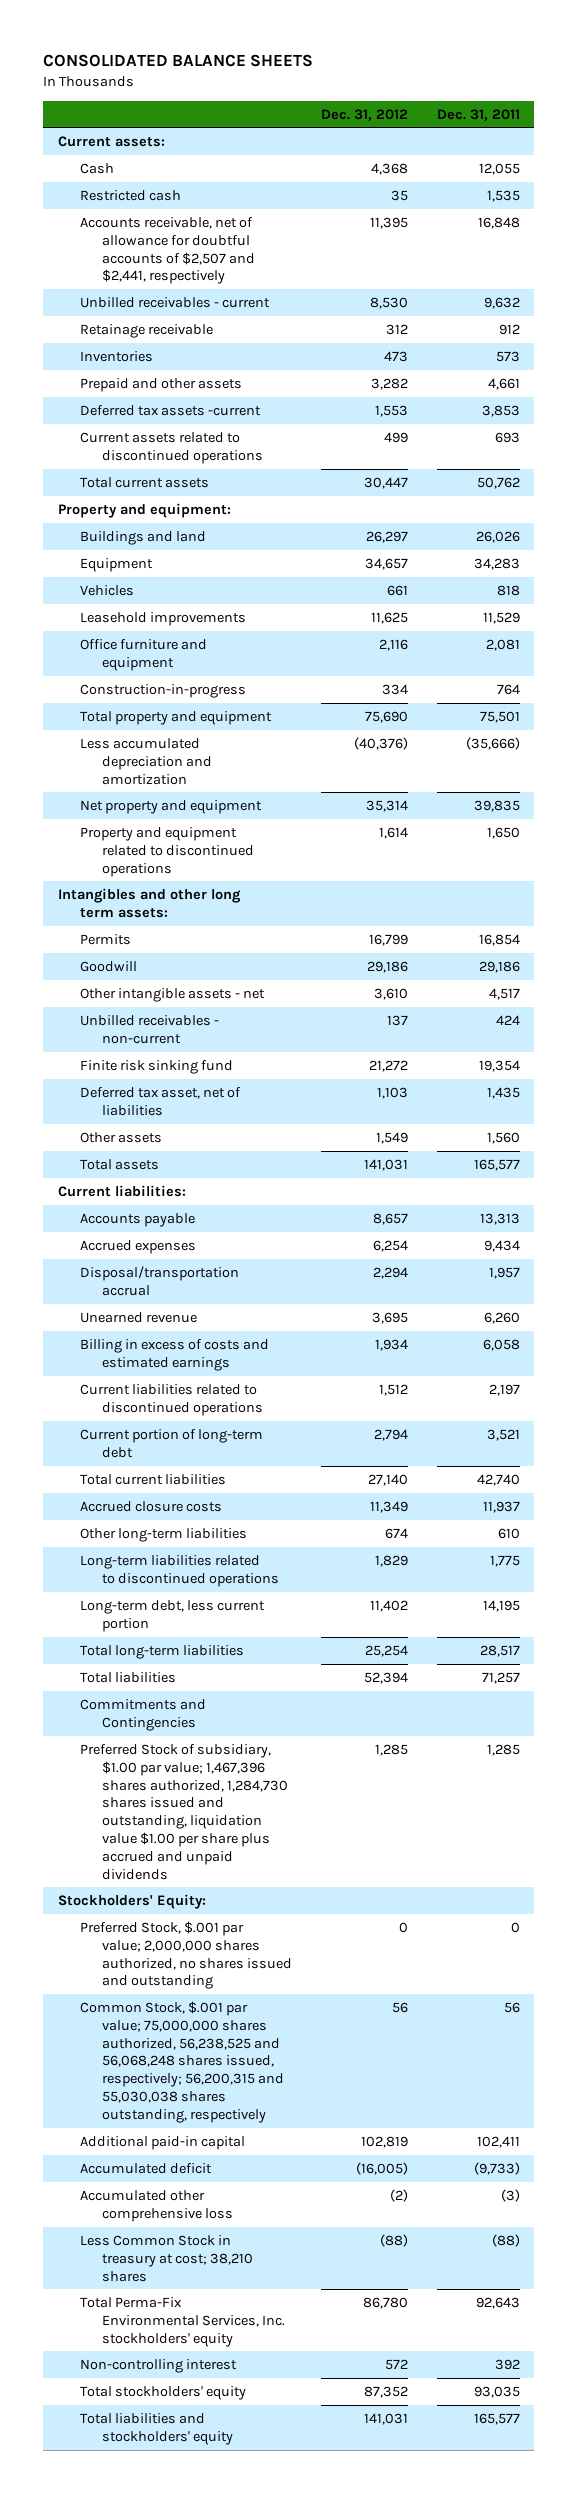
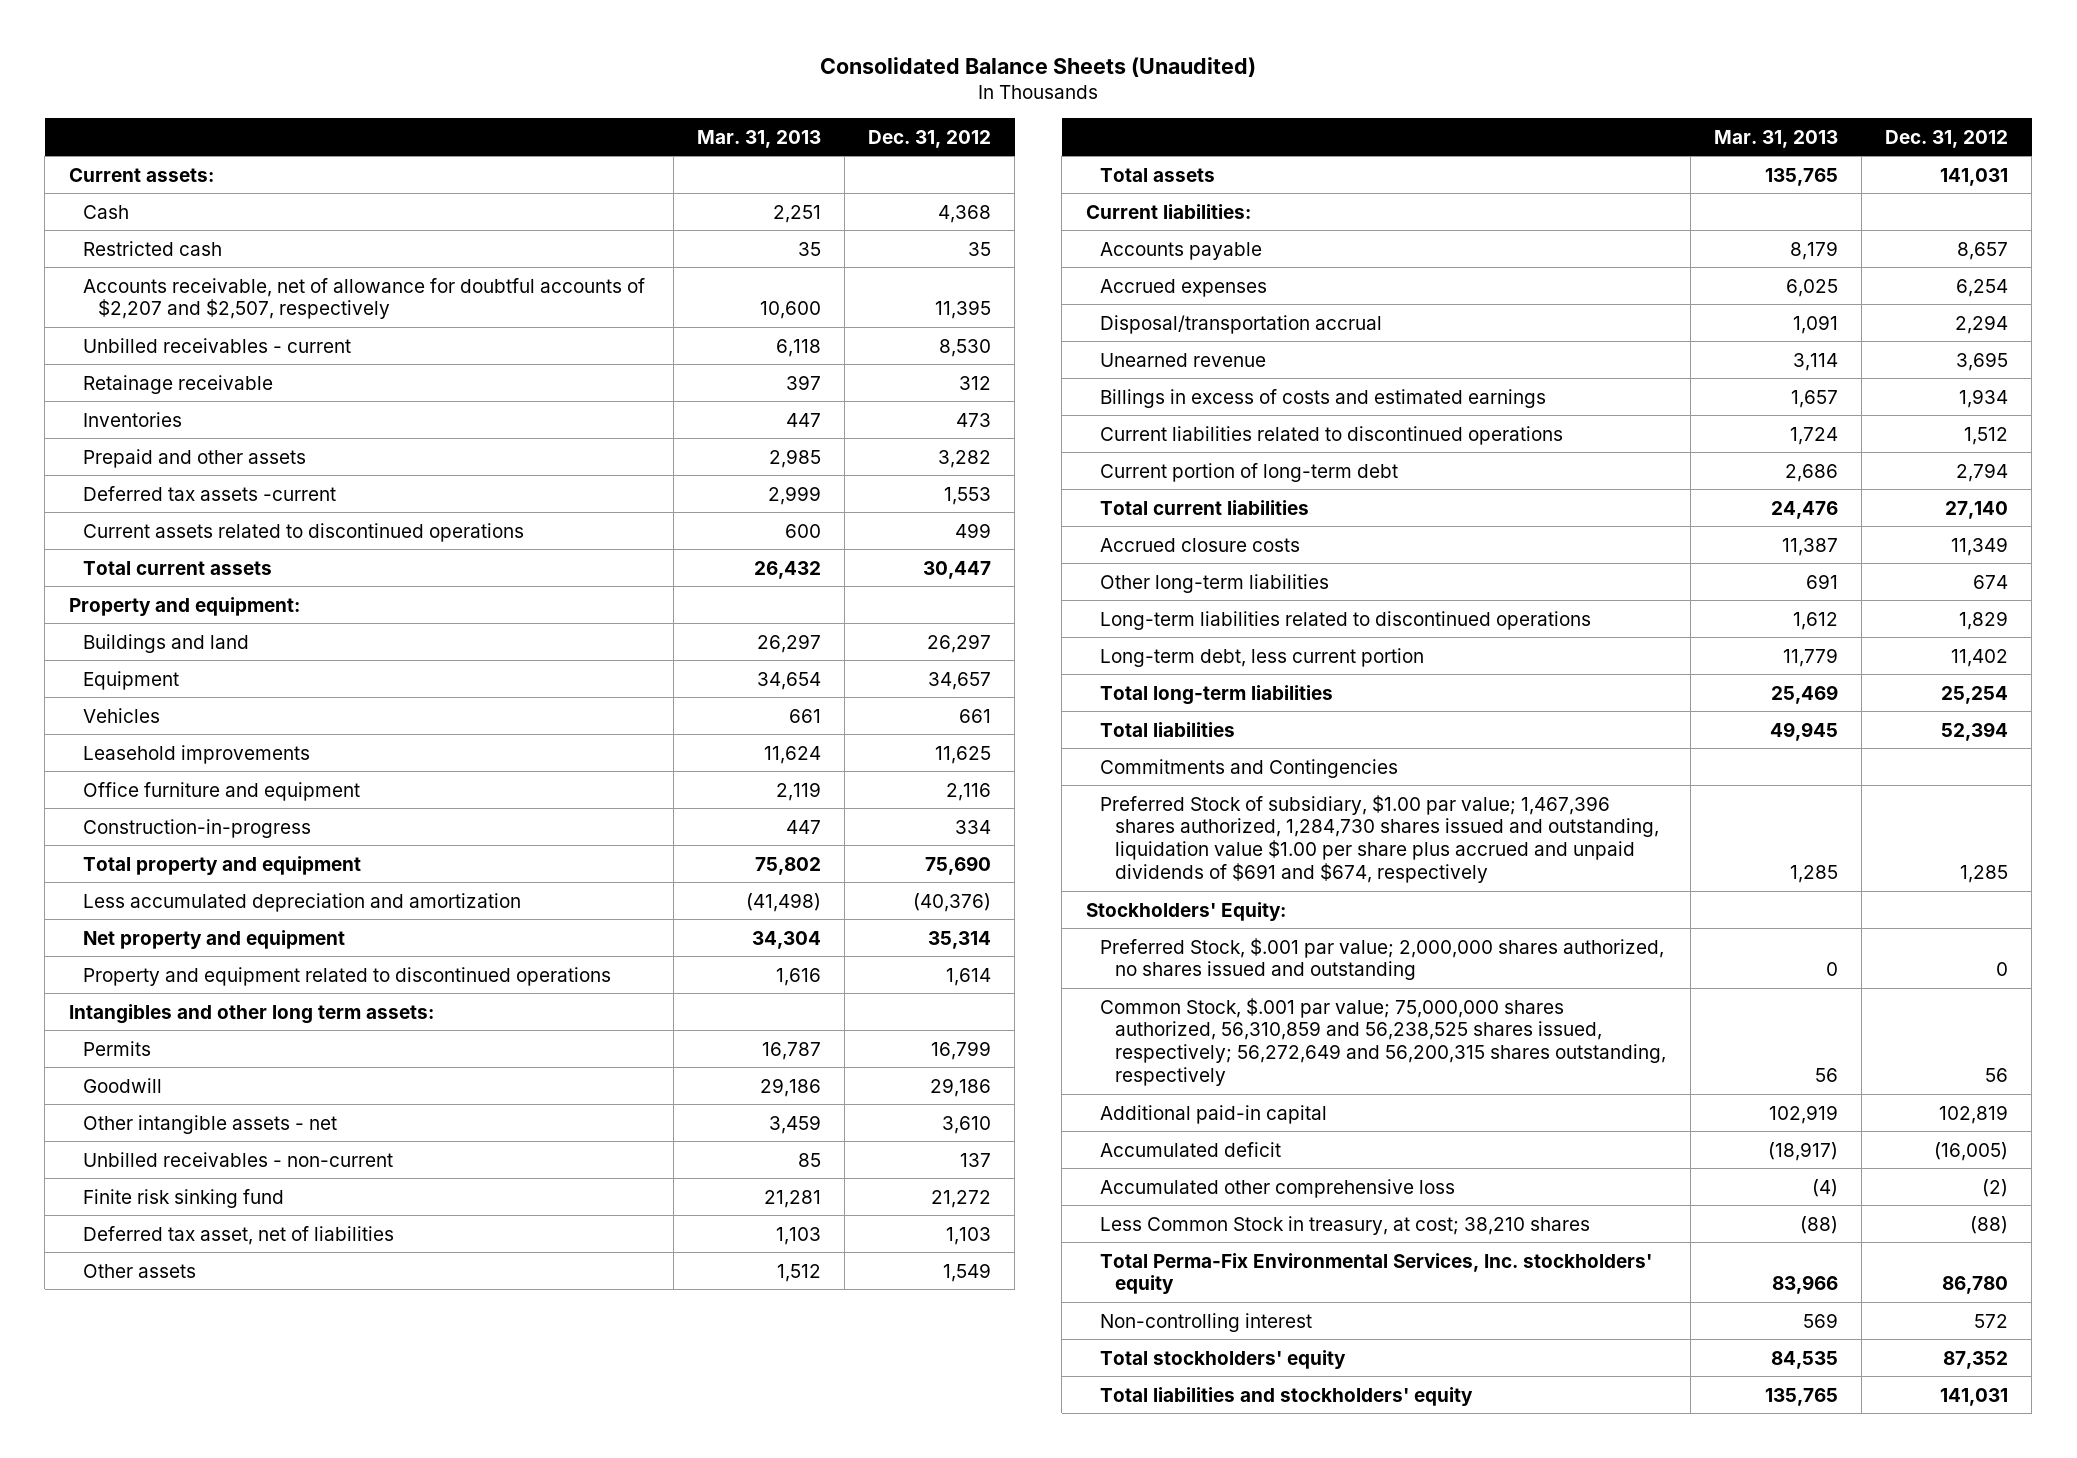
[43,54,314,68] CONSOLIDATED BALANCE SHEETS -> [820,57,1257,78] Consolidated Balance Sheets (Unaudited)
[436,108,520,121] Dec. 31, 2011 -> none
none -> [696,129,821,148] Mar. 31, 2013
[80,217,256,285] Accounts receivable, net of allowance for doubtful accounts of $2,507 and $2,441, respectively -> [83,277,646,320] Accounts receivable, net of allowance for doubtful accounts of $2,207 and $2,507, respectively
[80,1339,270,1371] Billing in excess of costs and estimated earnings -> [1100,388,1547,408] Billings in excess of costs and estimated earnings
[80,1744,289,1880] Preferred Stock of subsidiary, $1.00 par value; 1,467,396 shares authorized, 1,284,730 shares issued and outstanding, liquidation value $1.00 per share plus accrued and unpaid dividends -> [1100,794,1660,883] Preferred Stock of subsidiary, $1.00 par value; 1,467,396 shares authorized, 1,284,730 shares issued and outstanding, liquidation value $1.00 per share plus accrued and unpaid dividends of $691 and $674, respectively
[80,2001,285,2123] Common Stock, $.001 par value; 75,000,000 shares authorized, 56,238,525 and 56,068,248 shares issued, respectively; 56,200,315 and 55,030,038 shares outstanding, respectively -> [1100,997,1667,1086] Common Stock, $.001 par value; 75,000,000 shares authorized, 56,310,859 and 56,238,525 shares issued, respectively; 56,272,649 and 56,200,315 shares outstanding, respectively
[80,2235,254,2282] Less Common Stock in treasury at cost; 38,210 shares -> [1100,1215,1591,1235] Less Common Stock in treasury, at cost; 38,210 shares

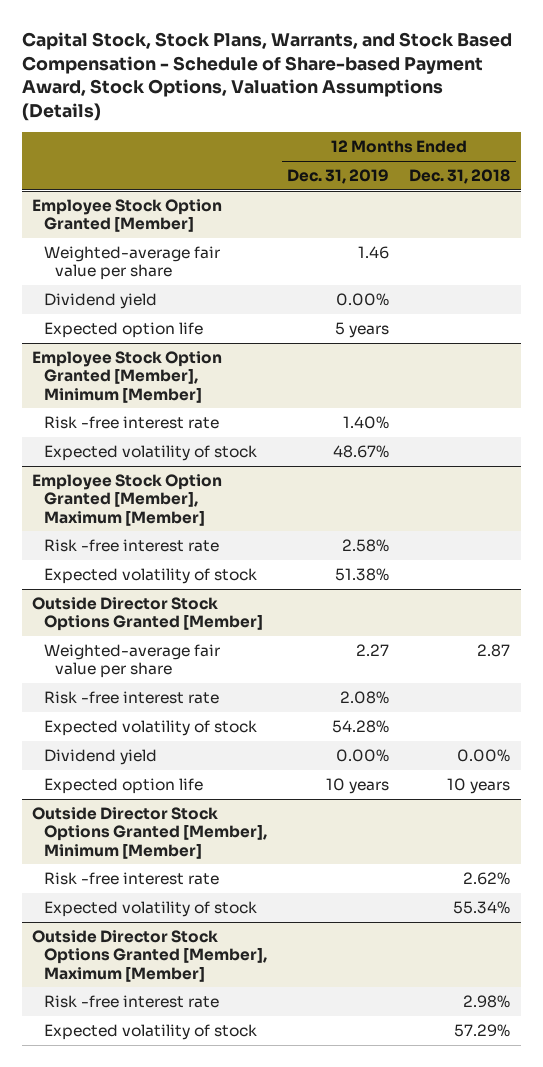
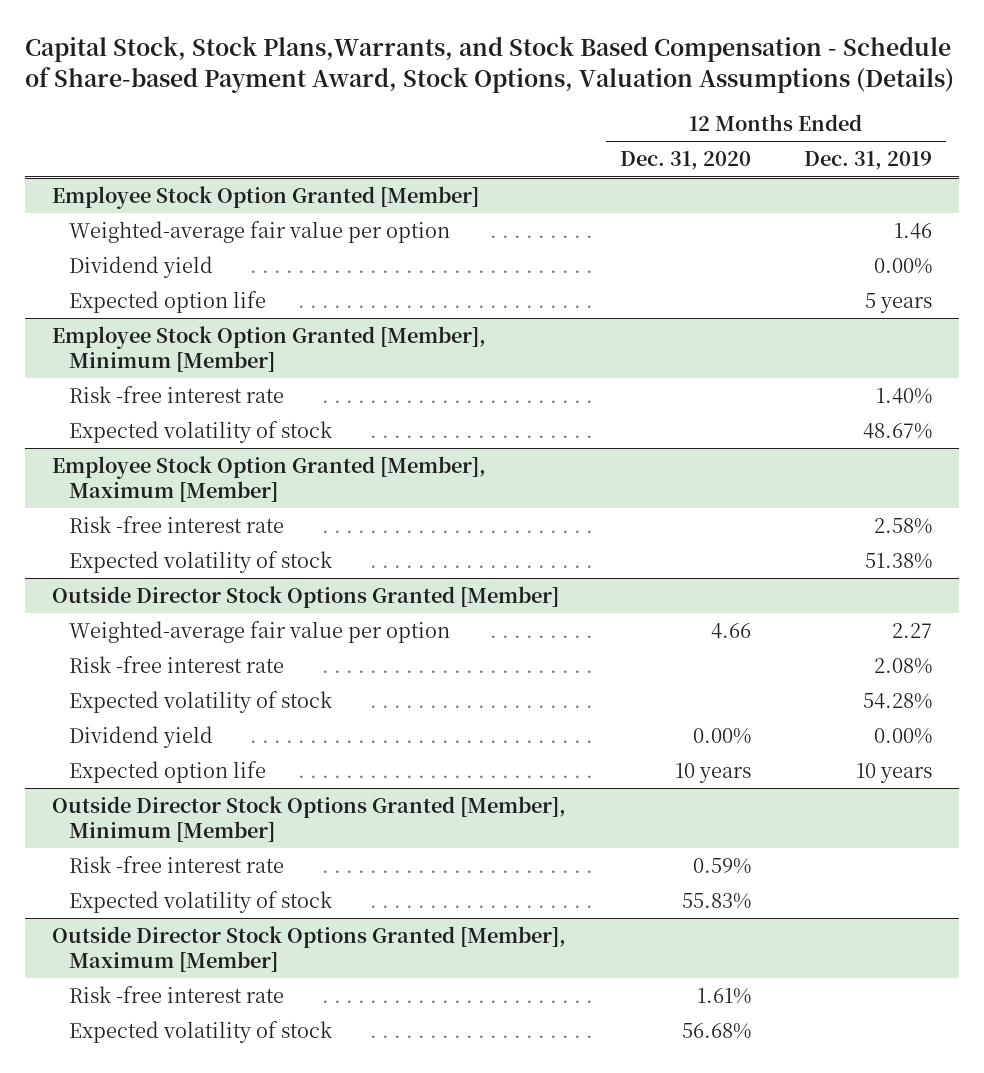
[22,32,513,122] Capital Stock, Stock Plans, Warrants, and Stock Based Compensation - Schedule of Share-based Payment Award, Stock Options, Valuation Assumptions (Details) -> [25,35,955,93] Capital Stock, Stock Plans,Warrants, and Stock Based Compensation - Schedule of Share-based Payment Award, Stock Options, Valuation Assumptions (Details)
[409,168,511,184] Dec. 31, 2018 -> none
none -> [619,151,751,171] Dec. 31, 2020
[43,245,220,281] Weighted-average fair value per share -> [68,220,450,243] Weighted-average fair value per option
[43,643,220,679] Weighted-average fair value per share -> [68,620,450,643] Weighted-average fair value per option

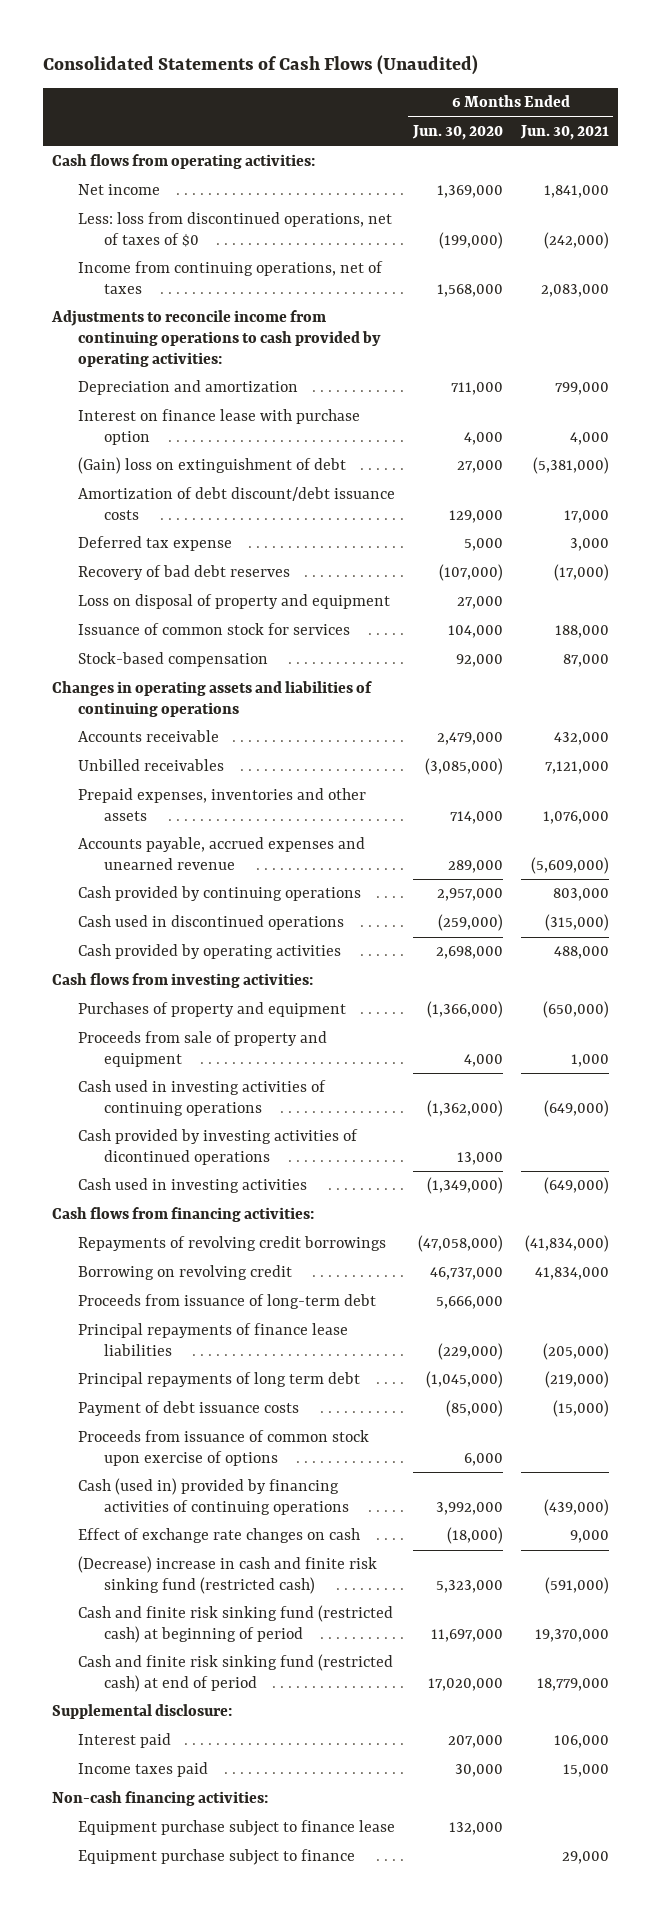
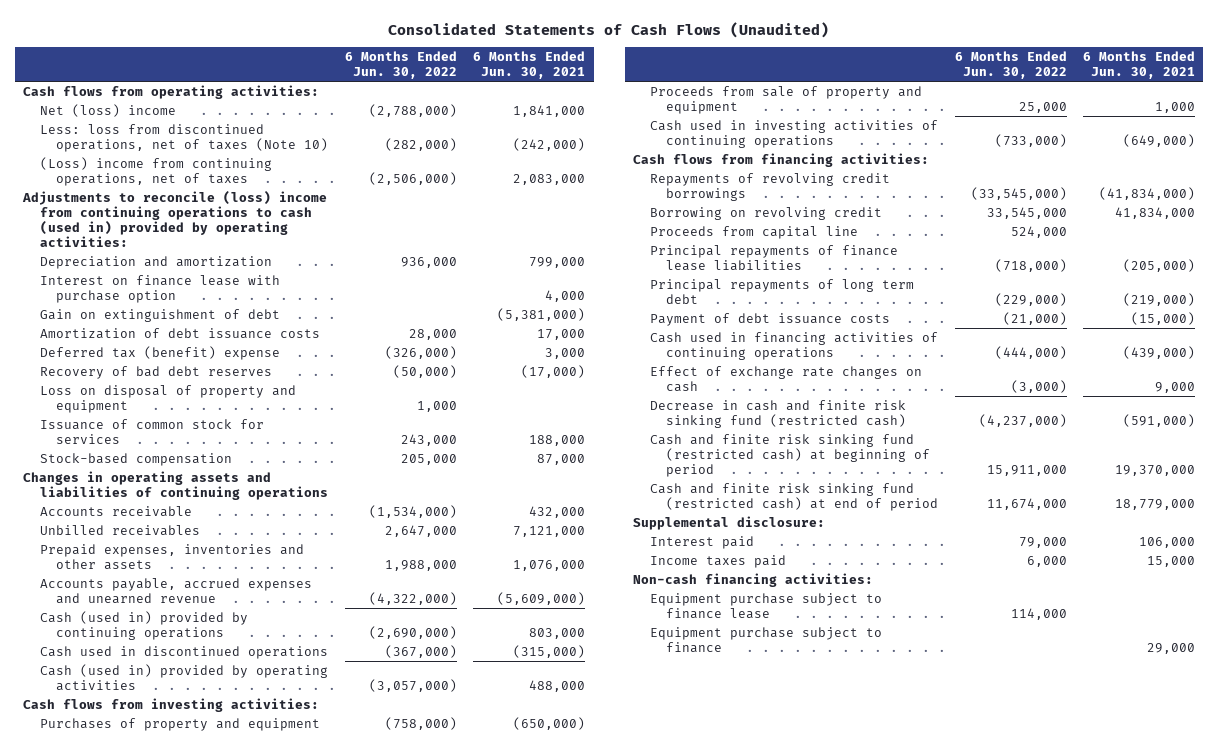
[411,125,503,141] Jun. 30, 2020 -> none
none -> [344,50,457,79] 6 Months Ended Jun. 30, 2022
[77,184,160,196] Net income -> [39,103,176,117] Net (loss) income
[77,212,392,248] Less: loss from discontinued operations, net of taxes of $0 -> [39,123,329,152] Less: loss from discontinued operations, net of taxes (Note 10)
[77,261,383,295] Income from continuing operations, net of taxes -> [39,156,272,186] (Loss) income from continuing operations, net of taxes
[50,310,381,367] Adjustments to reconcile income from continuing operations to cash provided by operating activities: -> [22,190,328,247] Adjustments to reconcile (loss) income from continuing operations to cash (used in) provided by operating activities:
[77,457,346,475] (Gain) loss on extinguishment of debt -> [39,308,280,322] Gain on extinguishment of debt
[77,487,395,521] Amortization of debt discount/debt issuance costs -> [39,327,320,339] Amortization of debt issuance costs
[77,536,232,552] Deferred tax expense -> [39,345,280,360] Deferred tax (benefit) expense
[77,886,361,902] Cash provided by continuing operations -> [39,610,248,640] Cash (used in) provided by continuing operations
[77,944,341,960] Cash provided by operating activities -> [39,663,328,691] Cash (used in) provided by operating activities
[77,1129,358,1166] Cash provided by investing activities of dicontinued operations -> none
[77,1178,307,1194] Cash used in investing activities -> none
[77,1294,376,1310] Proceeds from issuance of long-term debt -> [649,225,858,239] Proceeds from capital line
[77,1430,369,1467] Proceeds from issuance of common stock upon exercise of options -> none
[77,1478,350,1516] Cash (used in) provided by financing activities of continuing operations -> [649,331,938,360] Cash used in financing activities of continuing operations
[77,1556,377,1595] (Decrease) increase in cash and finite risk sinking fund (restricted cash) -> [649,399,906,428] Decrease in cash and finite risk sinking fund (restricted cash)

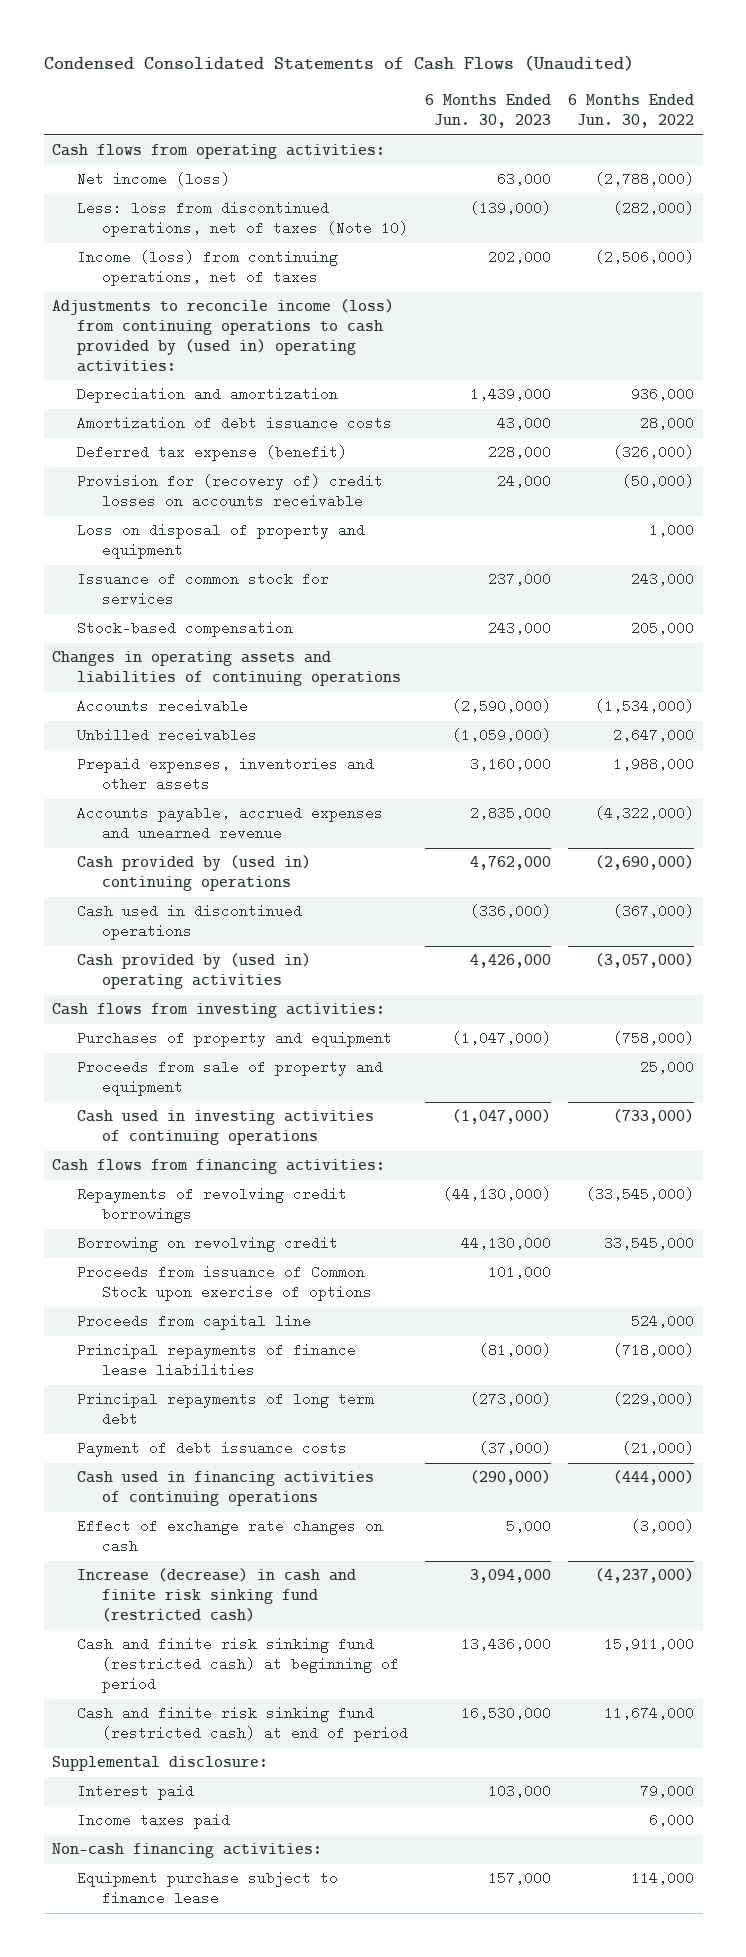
[388,21,830,38] Consolidated Statements of Cash Flows (Unaudited) -> [43,55,634,72] Condensed Consolidated Statements of Cash Flows (Unaudited)
[473,50,586,79] 6 Months Ended Jun. 30, 2021 -> none
none -> [424,94,551,129] 6 Months Ended Jun. 30, 2023
[39,103,176,117] Net (loss) income -> [77,172,231,187] Net income (loss)
[39,156,272,186] (Loss) income from continuing operations, net of taxes -> [77,250,339,287] Income (loss) from continuing operations, net of taxes
[22,190,328,247] Adjustments to reconcile (loss) income from continuing operations to cash (used in) provided by operating activities: -> [52,299,395,373] Adjustments to reconcile income (loss) from continuing operations to cash provided by (used in) operating activities:
[39,274,280,303] Interest on finance lease with purchase option -> none
[39,308,280,322] Gain on extinguishment of debt -> none
[39,365,272,379] Recovery of bad debt reserves -> none
[39,345,280,360] Deferred tax (benefit) expense -> [77,445,348,462] Deferred tax expense (benefit)
none -> [77,474,384,509] Provision for (recovery of) credit losses on accounts receivable
[39,610,248,640] Cash (used in) provided by continuing operations -> [77,855,312,892] Cash provided by (used in) continuing operations
[39,663,328,691] Cash (used in) provided by operating activities -> [77,953,312,990] Cash provided by (used in) operating activities
none -> [77,1265,372,1302] Proceeds from issuance of Common Stock upon exercise of options
[649,399,906,428] Decrease in cash and finite risk sinking fund (restricted cash) -> [77,1568,357,1623] Increase (decrease) in cash and finite risk sinking fund (restricted cash)
[649,626,882,653] Equipment purchase subject to finance -> none

